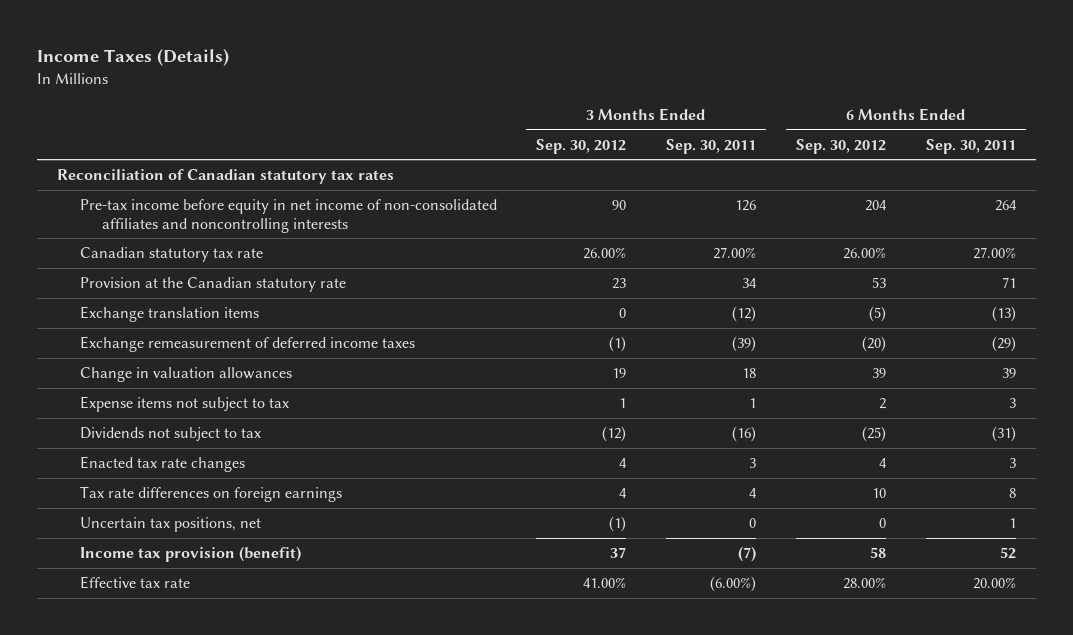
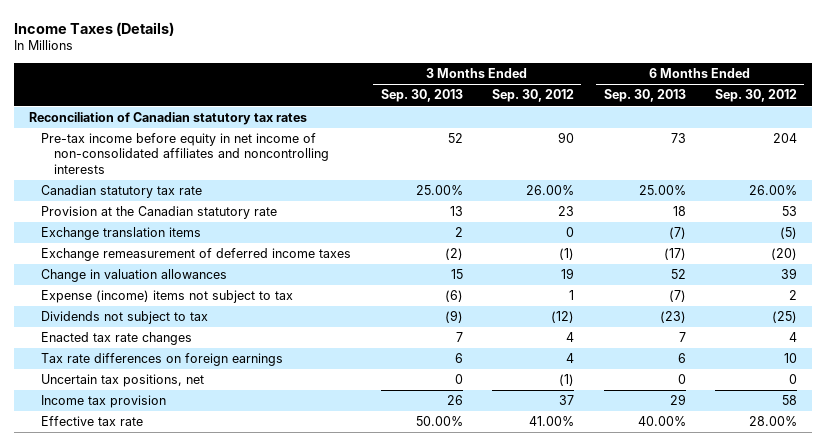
[666,138,757,154] Sep. 30, 2011 -> none
[926,138,1017,154] Sep. 30, 2011 -> none
none -> [380,89,463,103] Sep. 30, 2013
none -> [603,89,686,103] Sep. 30, 2013
[79,396,289,413] Expense items not subject to tax -> [41,290,294,304] Expense (income) items not subject to tax
[79,546,301,563] Income tax provision (benefit) -> [41,395,167,409] Income tax provision

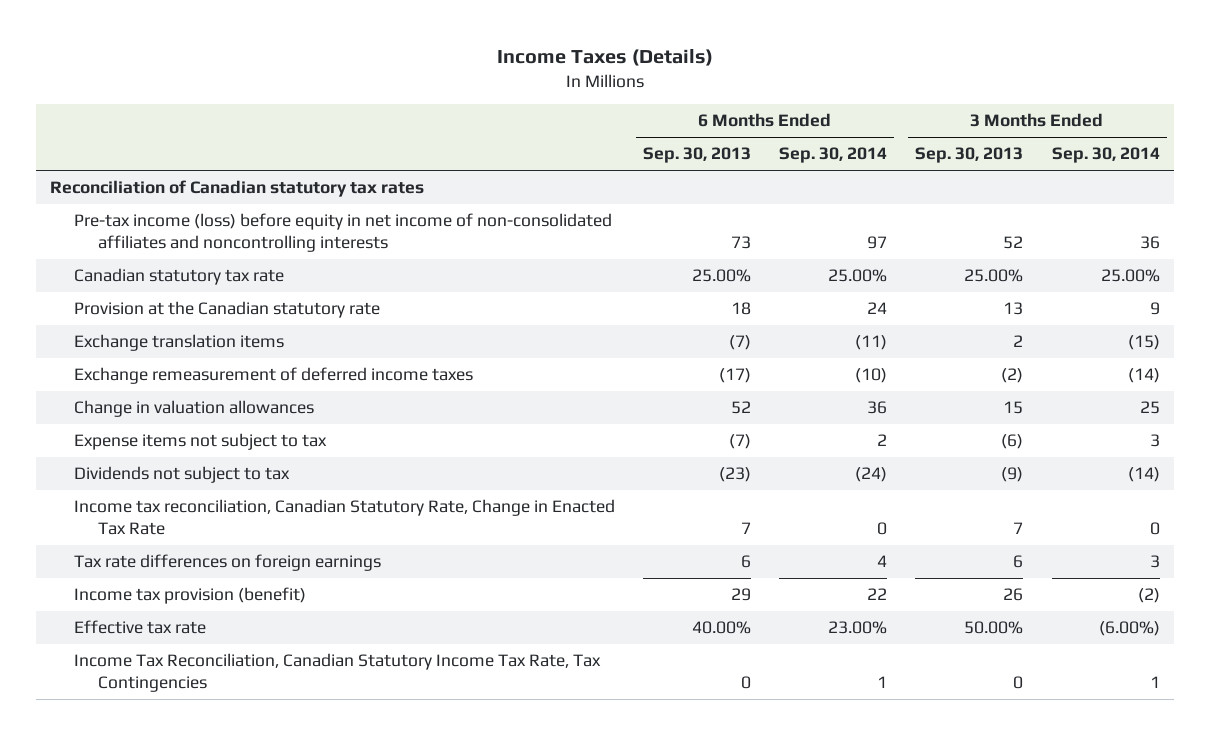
[492,89,575,103] Sep. 30, 2012 -> none
[714,89,797,103] Sep. 30, 2012 -> none
none -> [779,147,888,164] Sep. 30, 2014
none -> [1051,147,1160,164] Sep. 30, 2014
[41,133,329,174] Pre-tax income before equity in net income of non-consolidated affiliates and noncontrolling interests -> [73,213,612,253] Pre-tax income (loss) before equity in net income of non-consolidated affiliates and noncontrolling interests
[41,290,294,304] Expense (income) items not subject to tax -> [73,433,327,451] Expense items not subject to tax
[41,332,193,346] Enacted tax rate changes -> [73,499,615,536] Income tax reconciliation, Canadian Statutory Rate, Change in Enacted Tax Rate
[41,374,205,388] Uncertain tax positions, net -> none
[41,395,167,409] Income tax provision -> [73,587,306,605] Income tax provision (benefit)
none -> [73,653,601,693] Income Tax Reconciliation, Canadian Statutory Income Tax Rate, Tax Contingencies

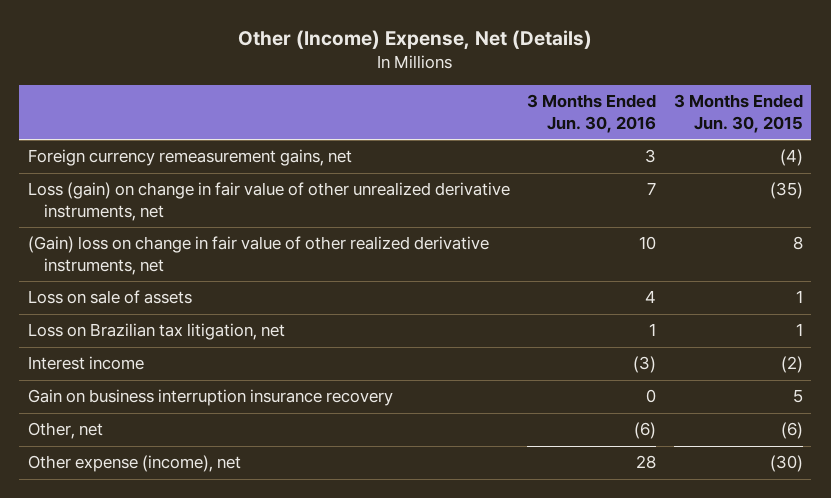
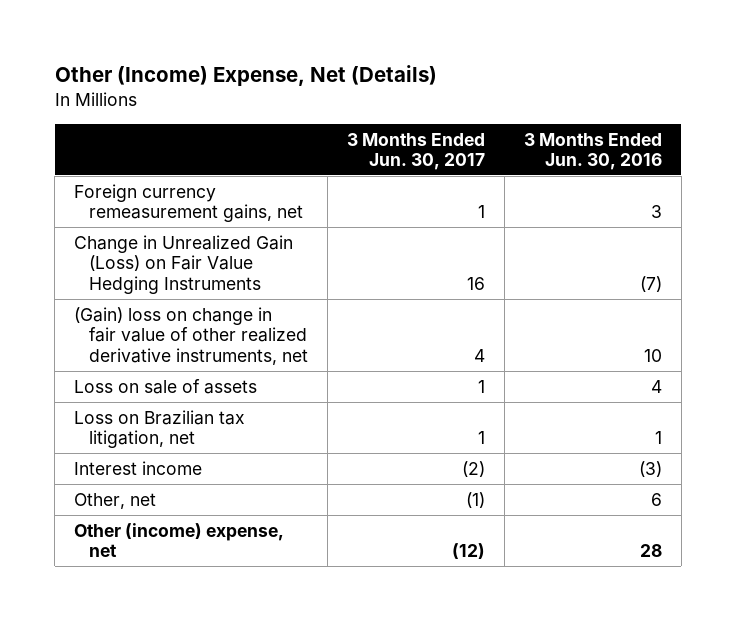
[673,94,803,133] 3 Months Ended Jun. 30, 2015 -> none
none -> [346,132,485,170] 3 Months Ended Jun. 30, 2017
[27,182,510,221] Loss (gain) on change in fair value of other unrealized derivative instruments, net -> [74,234,294,294] Change in Unrealized Gain (Loss) on Fair Value Hedging Instruments
[647,182,657,196] 7 -> [639,275,662,292] (7)
[27,389,393,407] Gain on business interruption insurance recovery -> none
[634,422,657,440] (6) -> [650,492,662,506] 6
[27,455,241,473] Other expense (income), net -> [74,522,285,558] Other (income) expense, net

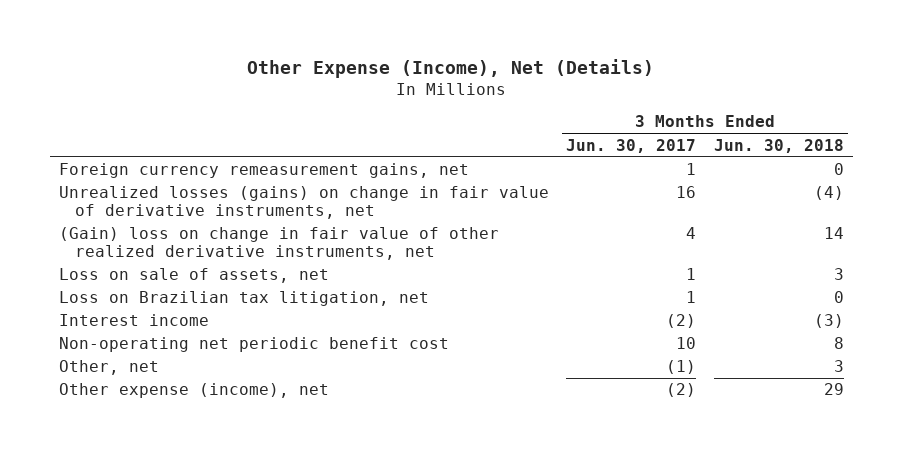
[54,65,437,87] Other (Income) Expense, Net (Details) -> [247,59,655,79] Other Expense (Income), Net (Details)
[523,132,662,170] 3 Months Ended Jun. 30, 2016 -> none
none -> [713,138,844,153] Jun. 30, 2018
[74,234,294,294] Change in Unrealized Gain (Loss) on Fair Value Hedging Instruments -> [59,186,550,219] Unrealized losses (gains) on change in fair value of derivative instruments, net
[74,378,258,394] Loss on sale of assets -> [59,268,330,284] Loss on sale of assets, net
none -> [59,337,450,353] Non-operating net periodic benefit cost
[74,522,285,558] Other (income) expense, net -> [59,383,330,399] Other expense (income), net
[451,543,485,560] (12) -> [666,383,697,398] (2)

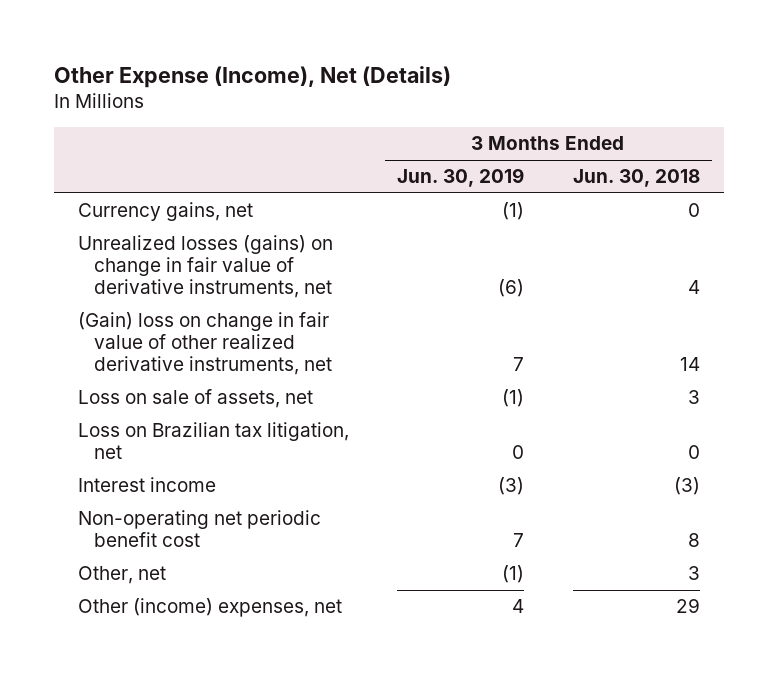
[566,138,697,153] Jun. 30, 2017 -> none
none -> [397,168,525,188] Jun. 30, 2019
[59,163,470,179] Foreign currency remeasurement gains, net -> [77,202,253,222] Currency gains, net
[813,186,844,201] (4) -> [687,279,700,294] 4
[59,383,330,399] Other expense (income), net -> [77,598,342,618] Other (income) expenses, net

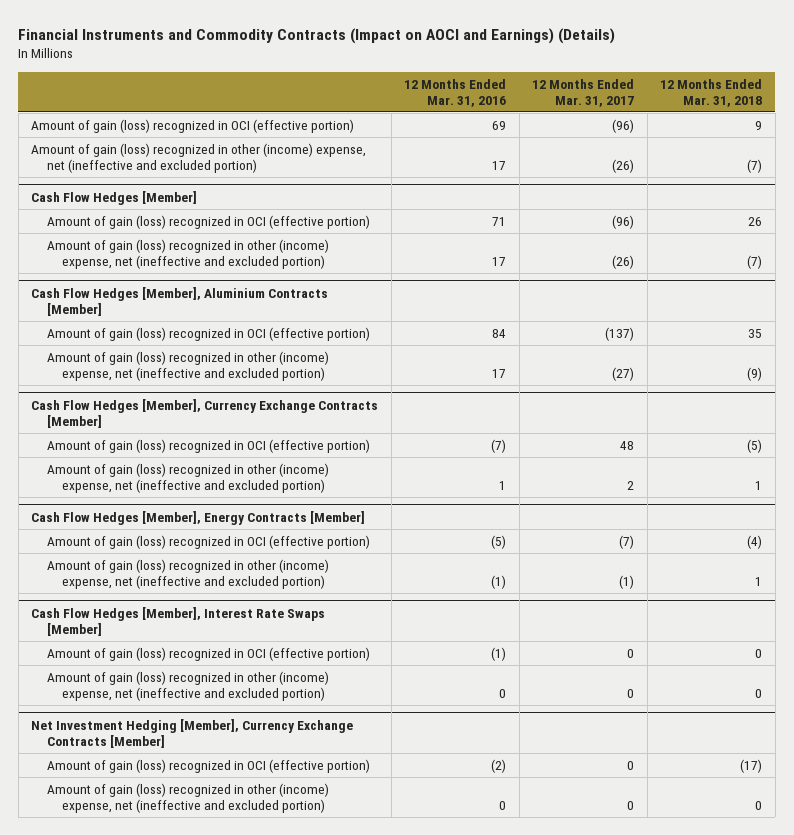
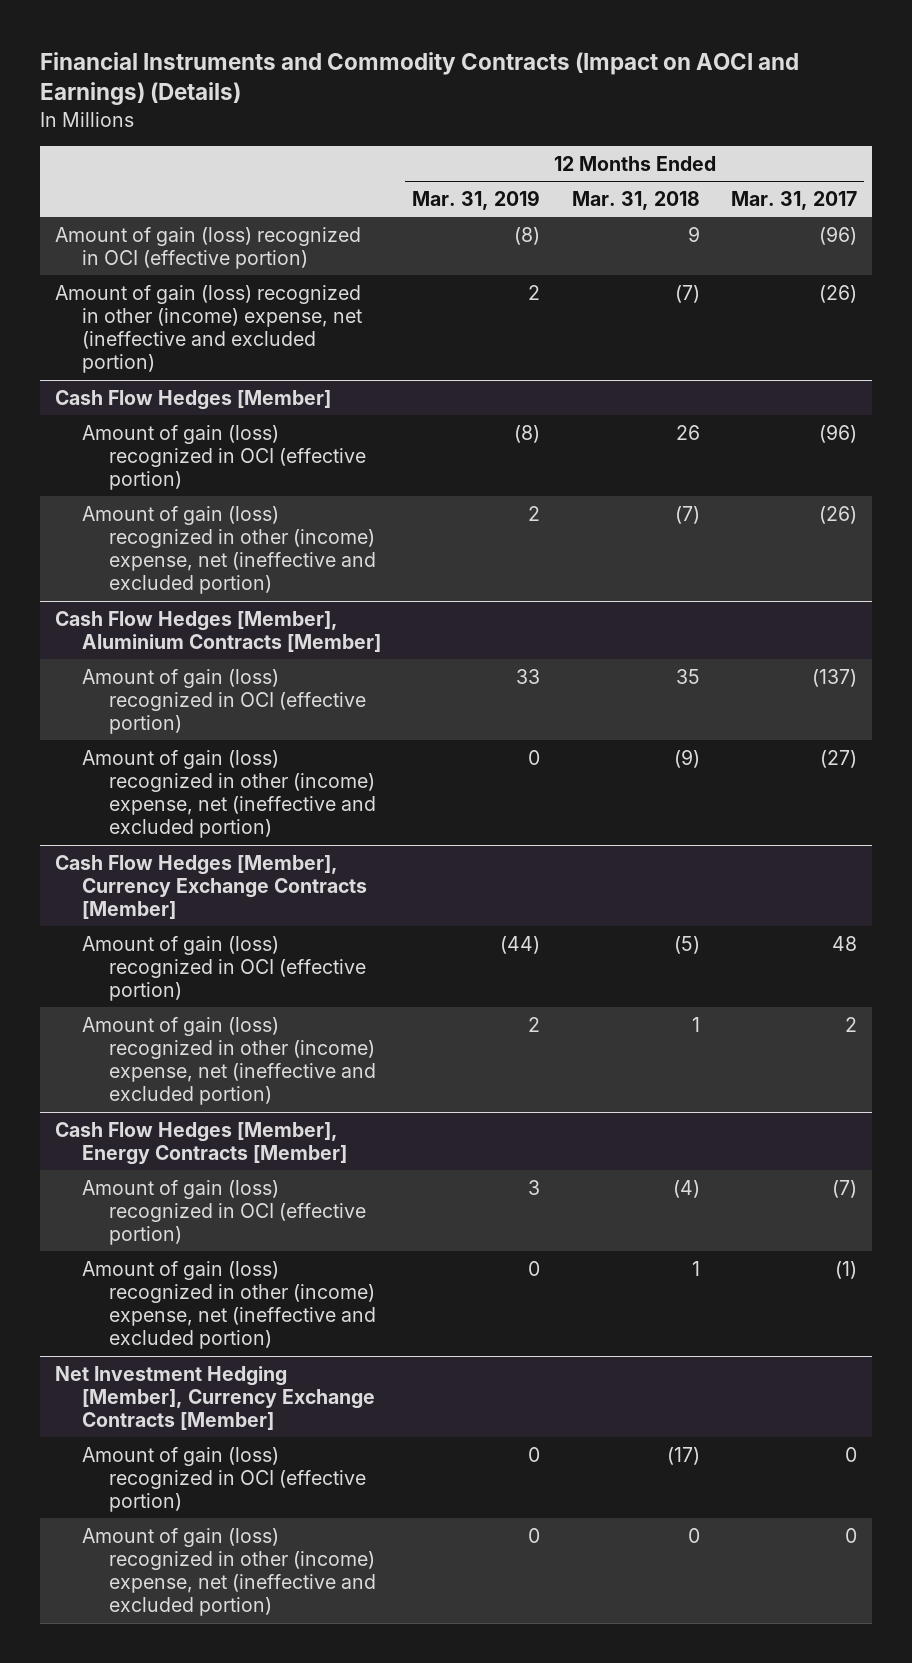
[404,78,507,107] 12 Months Ended Mar. 31, 2016 -> none
none -> [412,189,541,210] Mar. 31, 2019
[31,606,326,636] Cash Flow Hedges [Member], Interest Rate Swaps [Member] -> none
[46,646,370,661] Amount of gain (loss) recognized in OCI (effective portion) -> none
[46,670,329,701] Amount of gain (loss) recognized in other (income) expense, net (ineffective and excluded portion) -> none

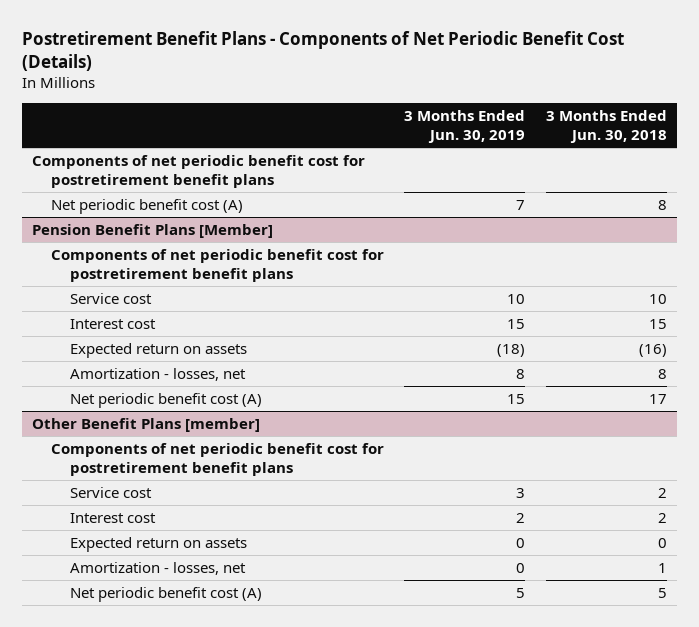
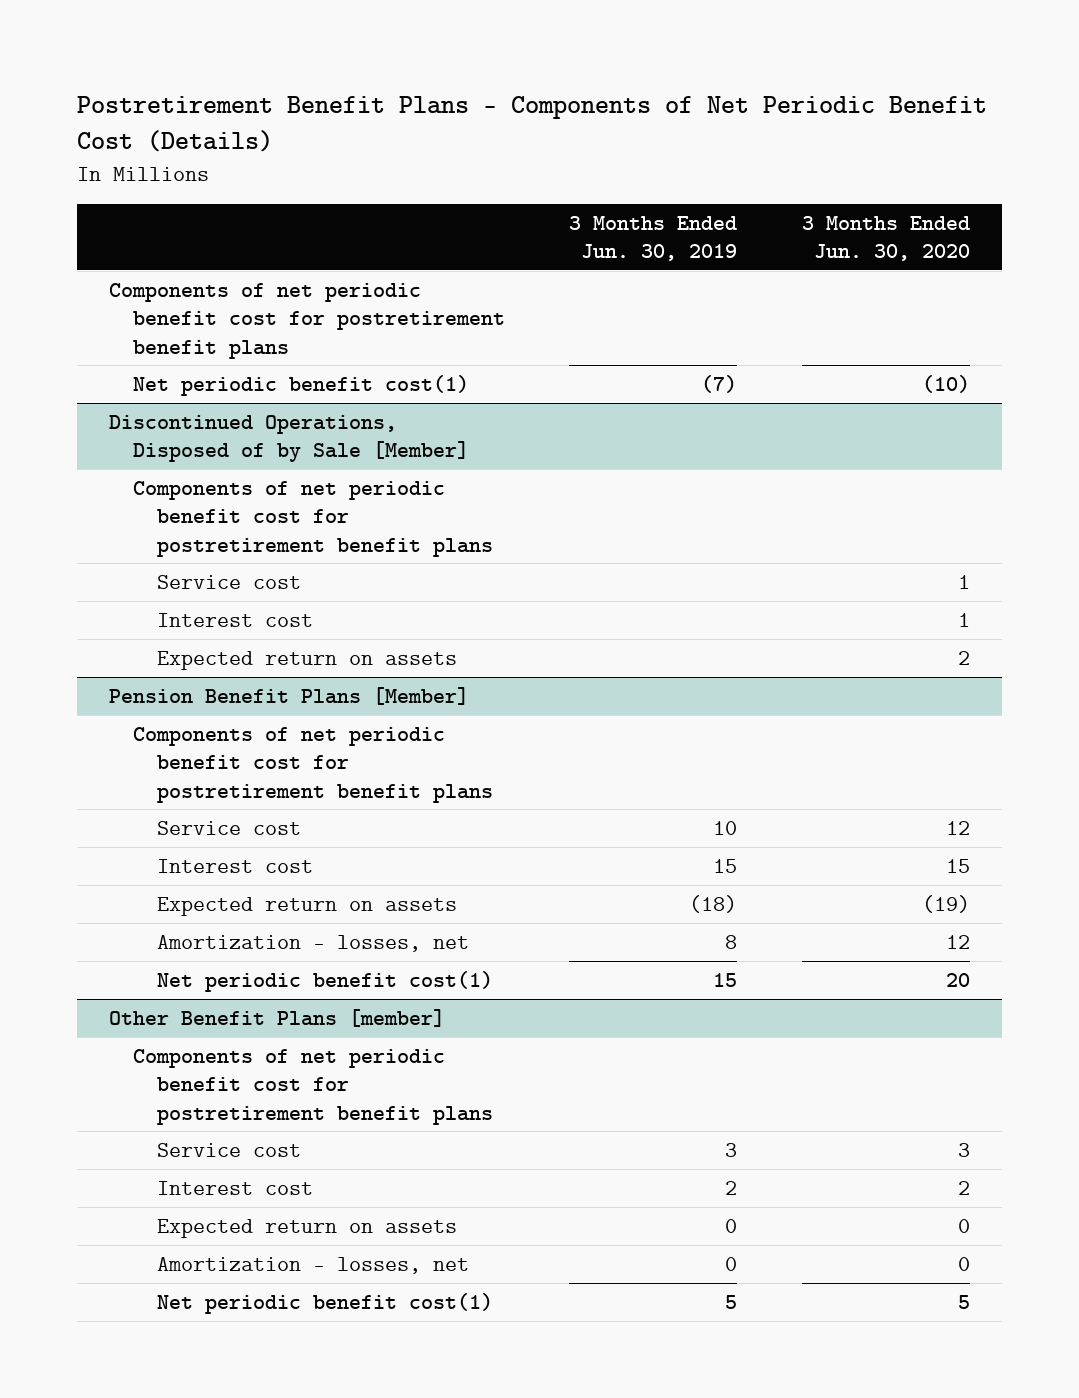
[545,109,667,144] 3 Months Ended Jun. 30, 2018 -> none
none -> [801,215,970,262] 3 Months Ended Jun. 30, 2020
[51,198,244,214] Net periodic benefit cost (A) -> [133,374,470,396] Net periodic benefit cost(1)
[516,199,526,210] 7 -> [701,374,738,393] (7)
none -> [109,414,470,463] Discontinued Operations, Disposed of by Sale [Member]
none -> [133,480,494,557] Components of net periodic benefit cost for postretirement benefit plans
none -> [157,574,302,589] Service cost
none -> [157,612,314,627] Interest cost
none -> [157,650,458,670] Expected return on assets
[70,392,263,408] Net periodic benefit cost (A) -> [157,970,494,992] Net periodic benefit cost(1)
[70,586,263,602] Net periodic benefit cost (A) -> [157,1292,494,1314] Net periodic benefit cost(1)

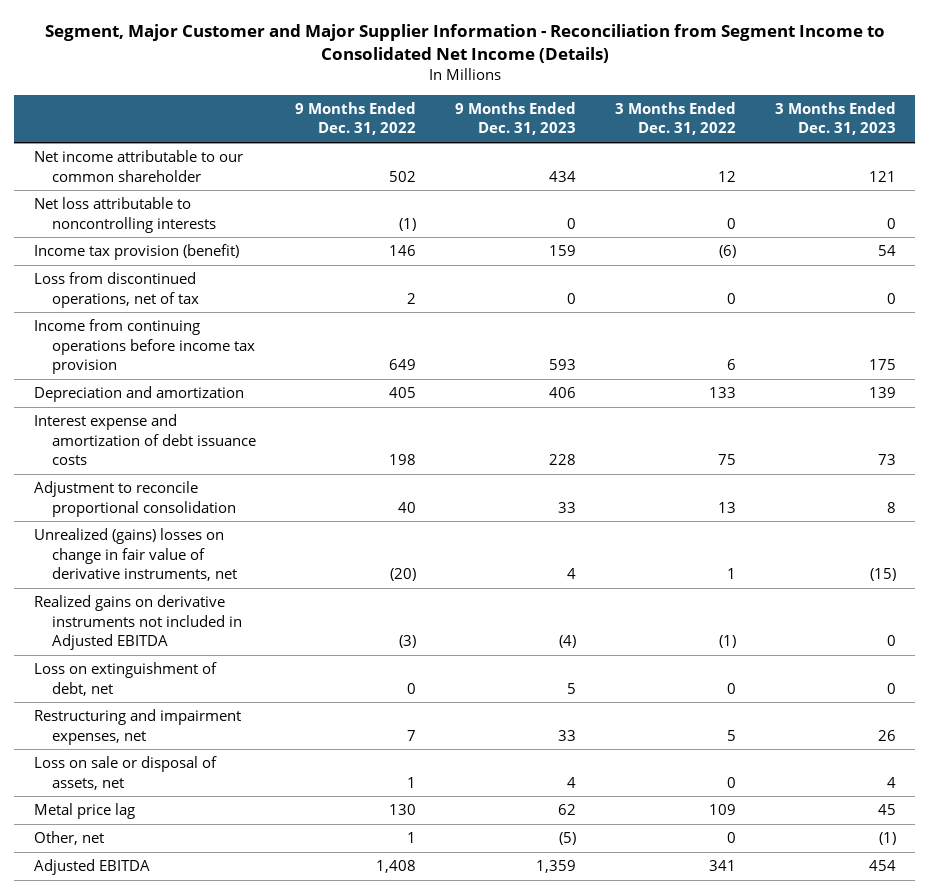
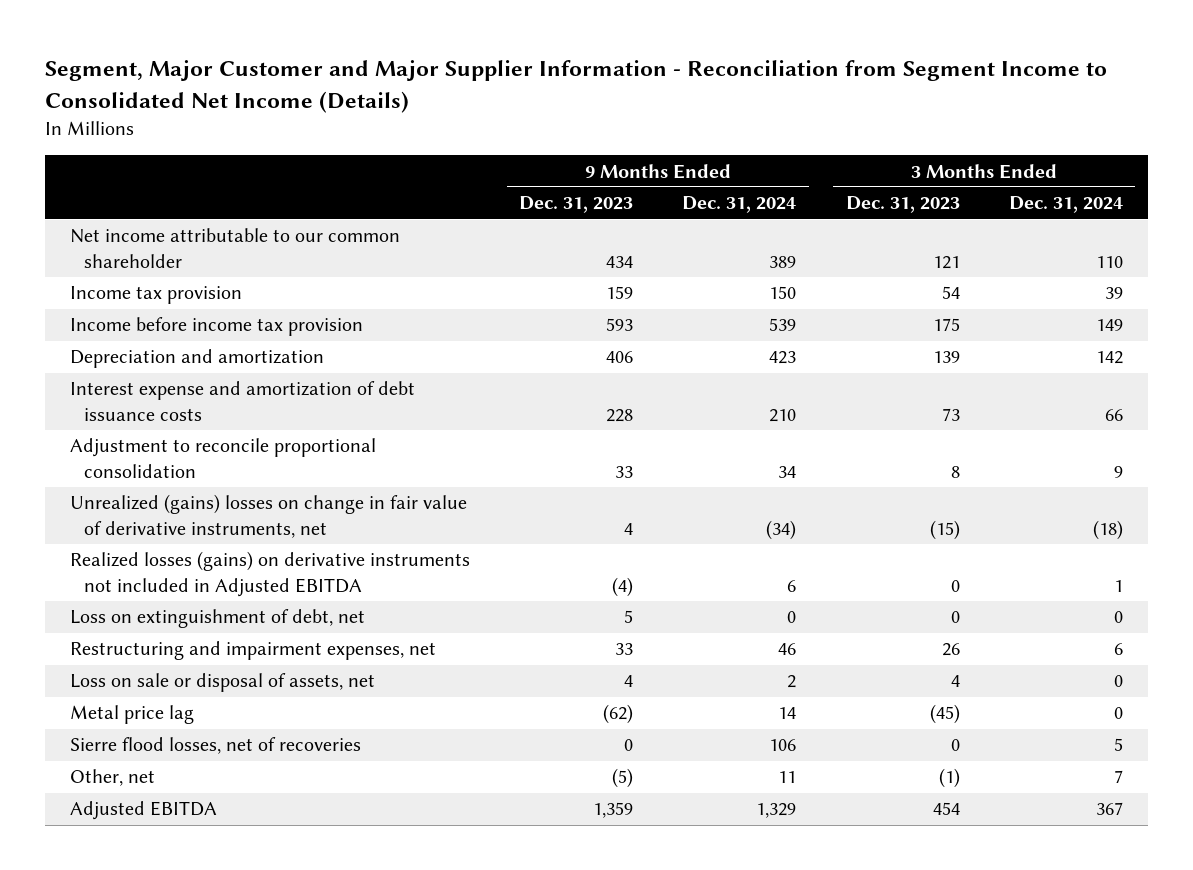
[295,101,417,136] 9 Months Ended Dec. 31, 2022 -> none
[614,101,736,136] 3 Months Ended Dec. 31, 2022 -> none
none -> [682,196,797,214] Dec. 31, 2024
none -> [1008,196,1123,214] Dec. 31, 2024
[33,197,217,233] Net loss attributable to noncontrolling interests -> none
[33,272,200,308] Loss from discontinued operations, net of tax -> none
[33,244,239,261] Income tax provision (benefit) -> [69,286,242,305] Income tax provision
[33,319,256,374] Income from continuing operations before income tax provision -> [69,317,363,337] Income before income tax provision
[33,595,243,650] Realized gains on derivative instruments not included in Adjusted EBITDA -> [69,551,470,597] Realized losses (gains) on derivative instruments not included in Adjusted EBITDA
[557,804,576,816] 62 -> [603,704,634,725] (62)
[877,804,896,816] 45 -> [929,704,960,725] (45)
none -> [69,737,361,755] Sierre flood losses, net of recoveries

